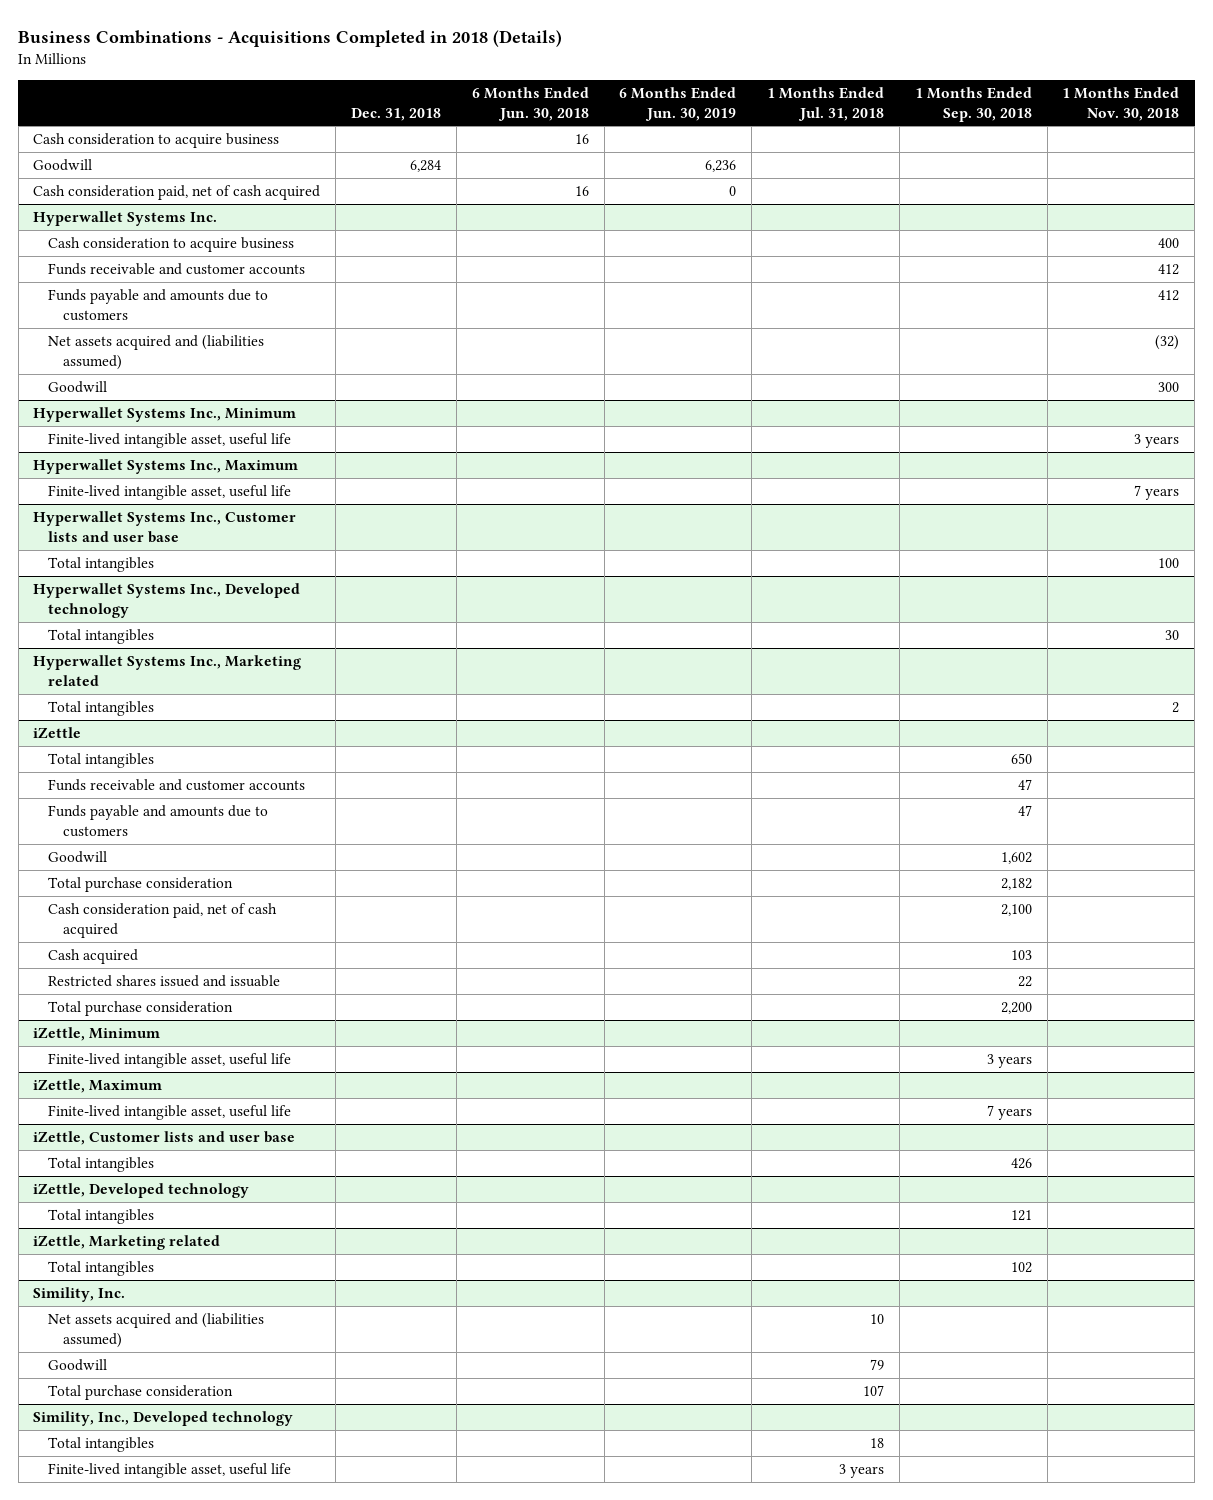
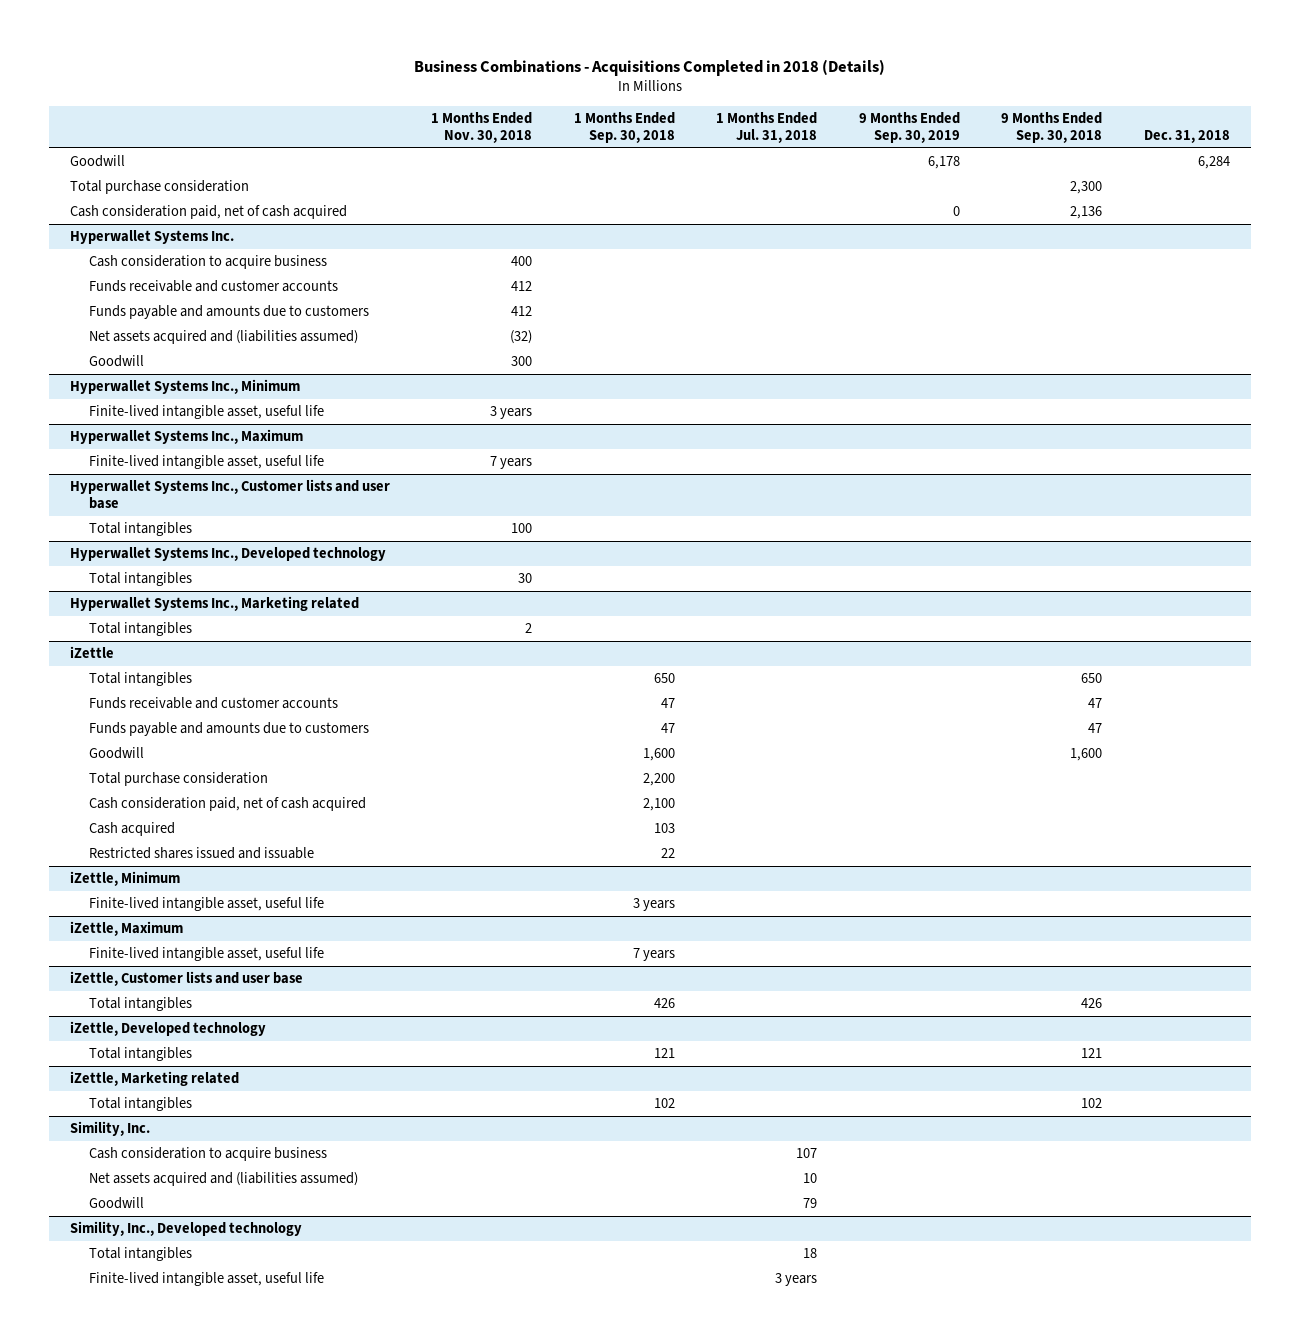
[471,86,589,121] 6 Months Ended Jun. 30, 2018 -> none
[619,86,737,121] 6 Months Ended Jun. 30, 2019 -> none
none -> [858,111,960,143] 9 Months Ended Sep. 30, 2019
none -> [1001,111,1103,143] 9 Months Ended Sep. 30, 2018
[33,133,280,149] Cash consideration to acquire business -> none
none -> [69,180,249,195] Total purchase consideration
[47,877,233,893] Total purchase consideration -> none
[1000,852,1032,865] 1,602 -> [642,748,675,762] 1,600
[47,1001,233,1017] Total purchase consideration -> [89,772,269,787] Total purchase consideration
none -> [89,1147,328,1162] Cash consideration to acquire business
[47,1385,233,1401] Total purchase consideration -> none

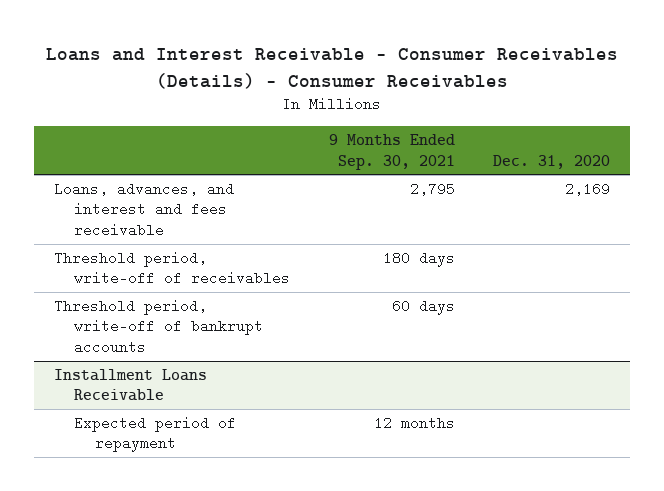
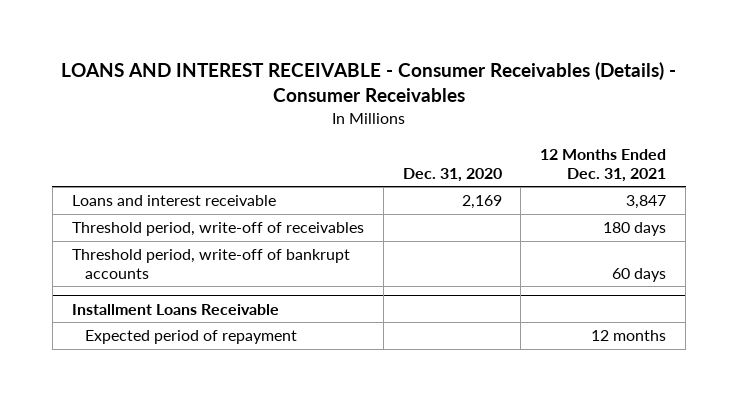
[46,48,619,89] Loans and Interest Receivable - Consumer Receivables (Details) - Consumer Receivables -> [61,62,677,103] LOANS AND INTEREST RECEIVABLE - Consumer Receivables (Details) - Consumer Receivables
[328,134,455,170] 9 Months Ended Sep. 30, 2021 -> none
none -> [540,148,667,182] 12 Months Ended Dec. 31, 2021
[53,181,234,237] Loans, advances, and interest and fees receivable -> [71,195,276,207] Loans and interest receivable

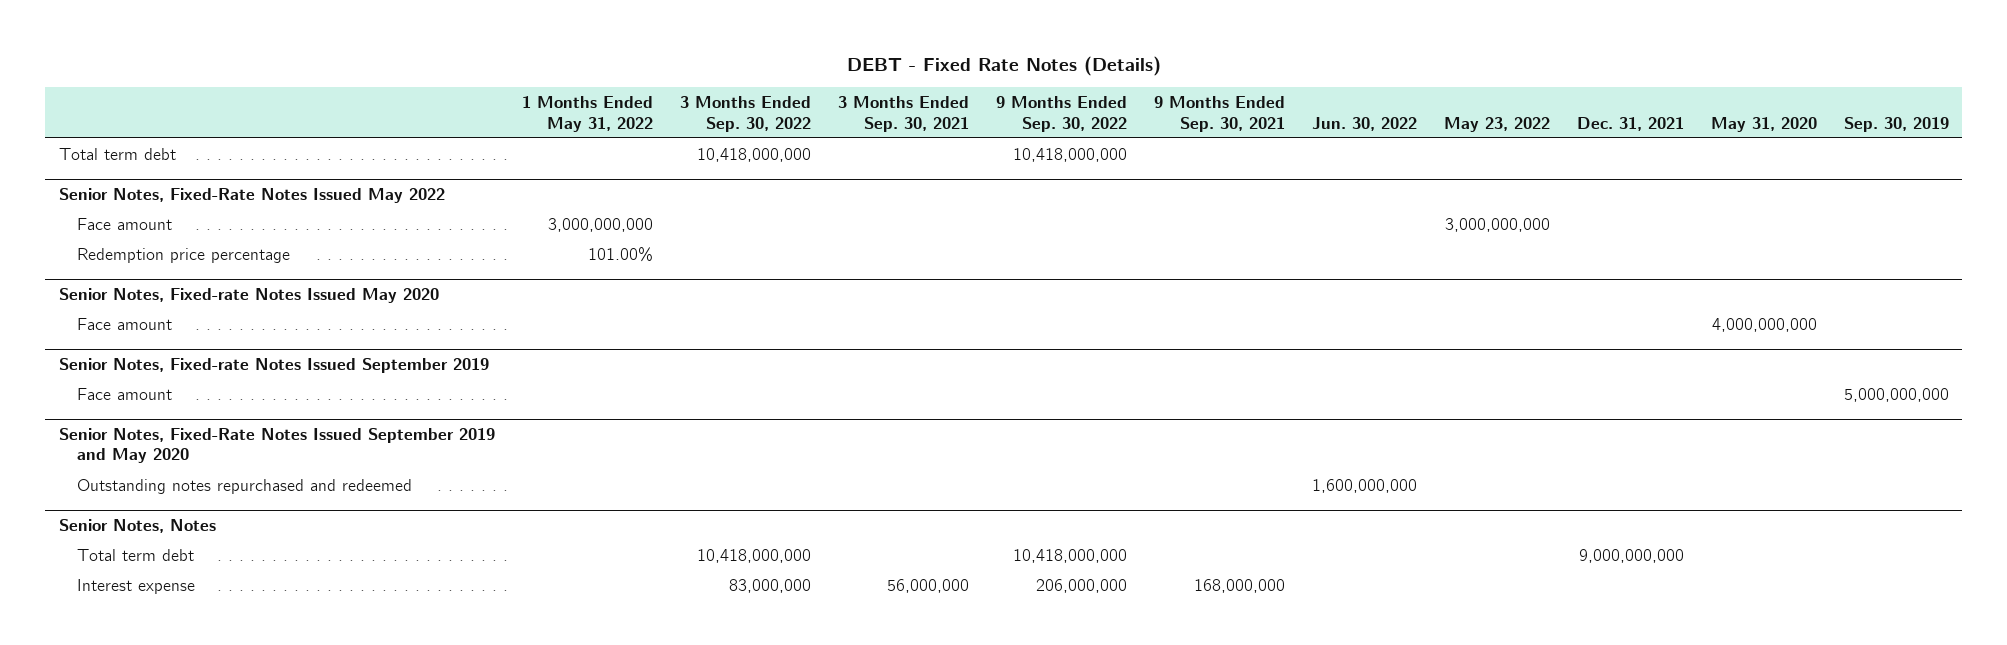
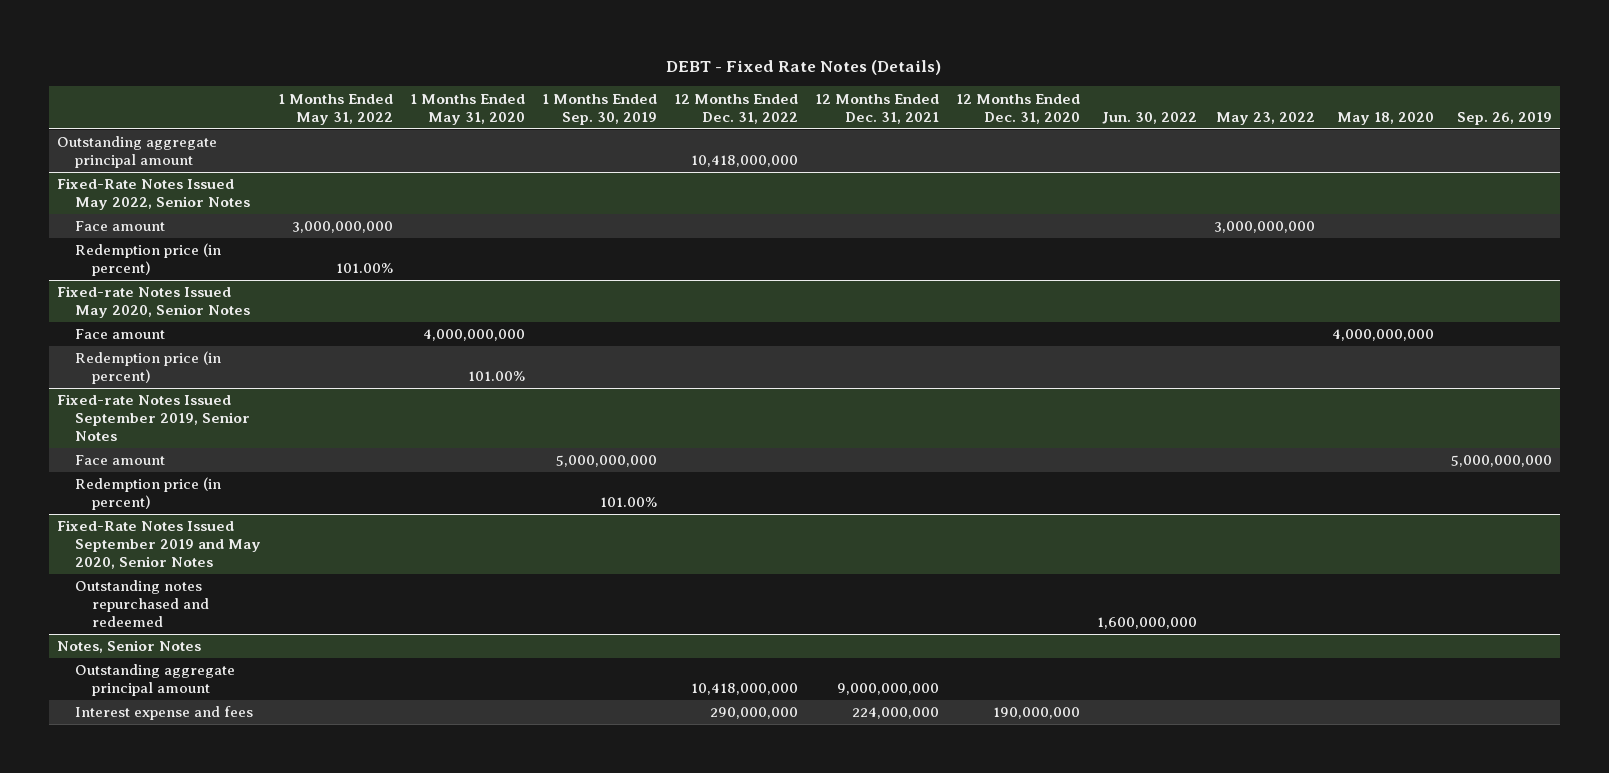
[679,96,811,132] 3 Months Ended Sep. 30, 2022 -> none
[837,96,969,132] 3 Months Ended Sep. 30, 2021 -> none
[995,96,1127,132] 9 Months Ended Sep. 30, 2022 -> none
[1153,96,1285,132] 9 Months Ended Sep. 30, 2021 -> none
[1576,116,1684,131] Dec. 31, 2021 -> none
[1710,116,1817,132] May 31, 2020 -> none
[1843,116,1949,132] Sep. 30, 2019 -> none
none -> [409,93,525,125] 1 Months Ended May 31, 2020
none -> [541,93,657,125] 1 Months Ended Sep. 30, 2019
none -> [673,93,798,124] 12 Months Ended Dec. 31, 2022
none -> [814,93,939,124] 12 Months Ended Dec. 31, 2021
none -> [955,93,1080,124] 12 Months Ended Dec. 31, 2020
none -> [1336,111,1434,125] May 18, 2020
none -> [1456,111,1552,125] Sep. 26, 2019
[58,147,176,160] Total term debt -> [57,136,218,169] Outstanding aggregate principal amount
[58,187,445,203] Senior Notes, Fixed-Rate Notes Issued May 2022 -> [57,178,250,211] Fixed-Rate Notes Issued May 2022, Senior Notes
[76,247,290,263] Redemption price percentage -> [74,243,221,277] Redemption price (in percent)
[58,287,439,303] Senior Notes, Fixed-rate Notes Issued May 2020 -> [57,286,250,319] Fixed-rate Notes Issued May 2020, Senior Notes
none -> [74,351,221,385] Redemption price (in percent)
[58,357,489,373] Senior Notes, Fixed-rate Notes Issued September 2019 -> [57,394,250,441] Fixed-rate Notes Issued September 2019, Senior Notes
none -> [74,477,221,511] Redemption price (in percent)
[58,427,495,464] Senior Notes, Fixed-Rate Notes Issued September 2019 and May 2020 -> [57,520,261,569] Fixed-Rate Notes Issued September 2019 and May 2020, Senior Notes
[58,518,216,533] Senior Notes, Notes -> [57,640,202,654] Notes, Senior Notes
[76,548,194,561] Total term debt -> [74,664,235,697] Outstanding aggregate principal amount
[76,578,195,594] Interest expense -> [74,706,253,721] Interest expense and fees

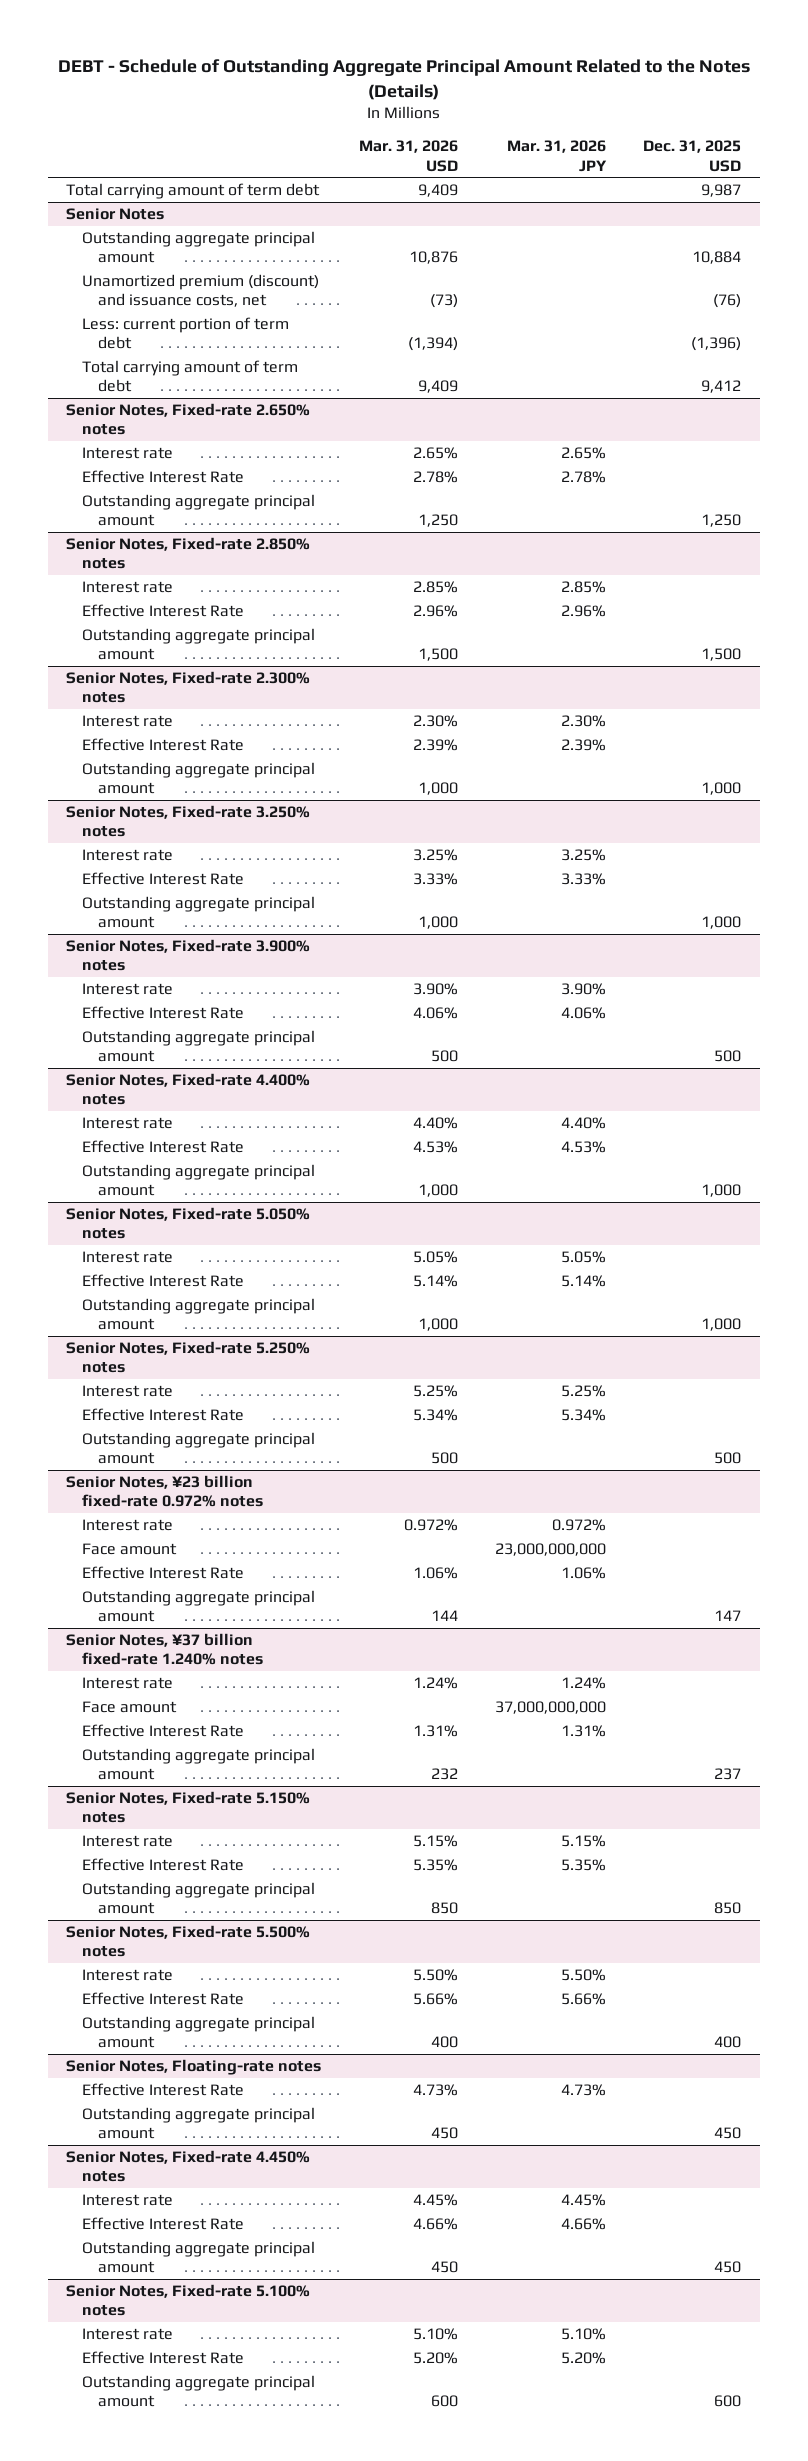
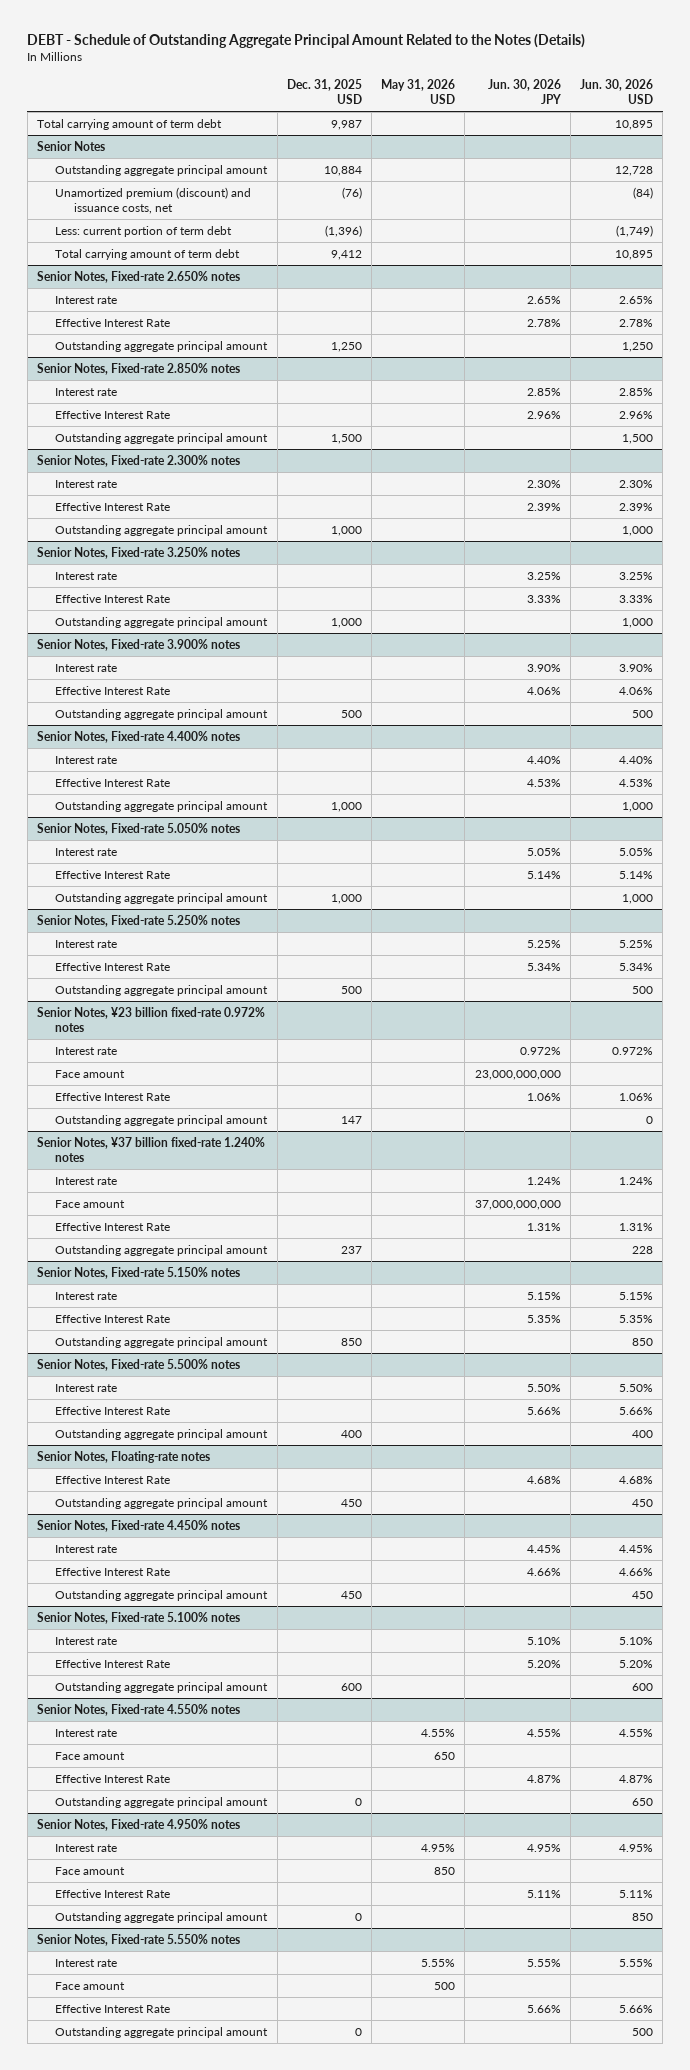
[358,140,458,172] Mar. 31, 2026 USD -> none
[506,140,607,172] Mar. 31, 2026 JPY -> none
none -> [381,78,456,104] May 31, 2026 USD
none -> [487,78,561,104] Jun. 30, 2026 JPY
none -> [580,78,654,104] Jun. 30, 2026 USD
none -> [36,1703,240,1716] Senior Notes, Fixed-rate 4.550% notes
none -> [55,1728,118,1737] Interest rate
none -> [55,1751,126,1760] Face amount
none -> [55,1773,171,1783] Effective Interest Rate
none -> [55,1796,269,1808] Outstanding aggregate principal amount
none -> [36,1818,240,1831] Senior Notes, Fixed-rate 4.950% notes
none -> [55,1843,118,1852] Interest rate
none -> [55,1866,126,1875] Face amount
none -> [55,1888,171,1898] Effective Interest Rate
none -> [55,1911,269,1923] Outstanding aggregate principal amount
none -> [36,1933,240,1946] Senior Notes, Fixed-rate 5.550% notes
none -> [55,1958,118,1967] Interest rate
none -> [55,1981,126,1990] Face amount
none -> [55,2003,171,2013] Effective Interest Rate
none -> [55,2026,269,2038] Outstanding aggregate principal amount

